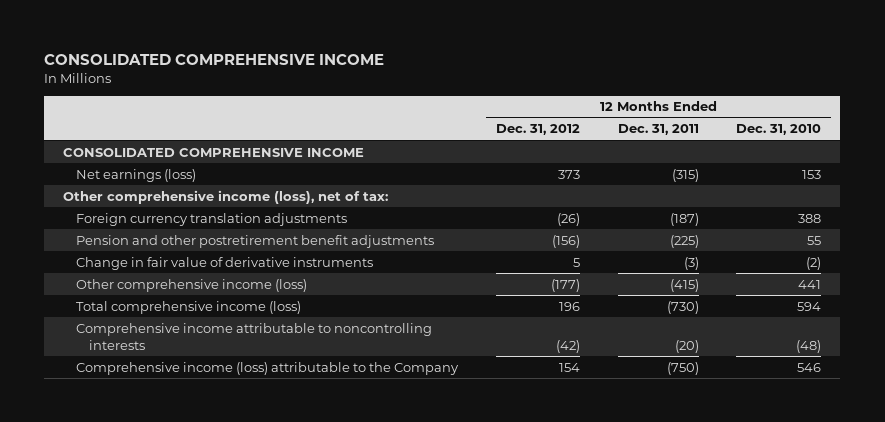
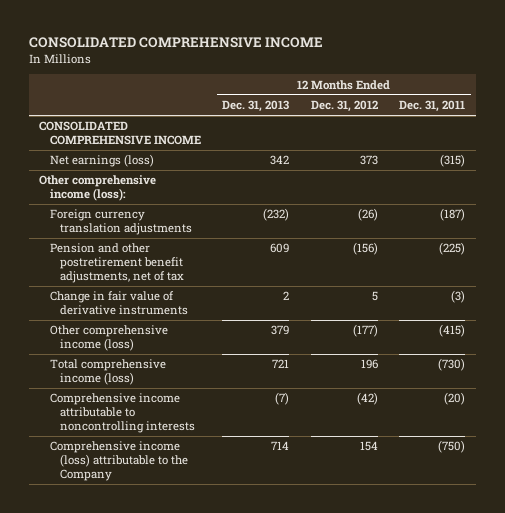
[736,124,822,136] Dec. 31, 2010 -> none
none -> [222,100,290,113] Dec. 31, 2013
[63,189,389,204] Other comprehensive income (loss), net of tax: -> [39,175,157,202] Other comprehensive income (loss):
[75,234,434,248] Pension and other postretirement benefit adjustments -> [49,243,185,284] Pension and other postretirement benefit adjustments, net of tax

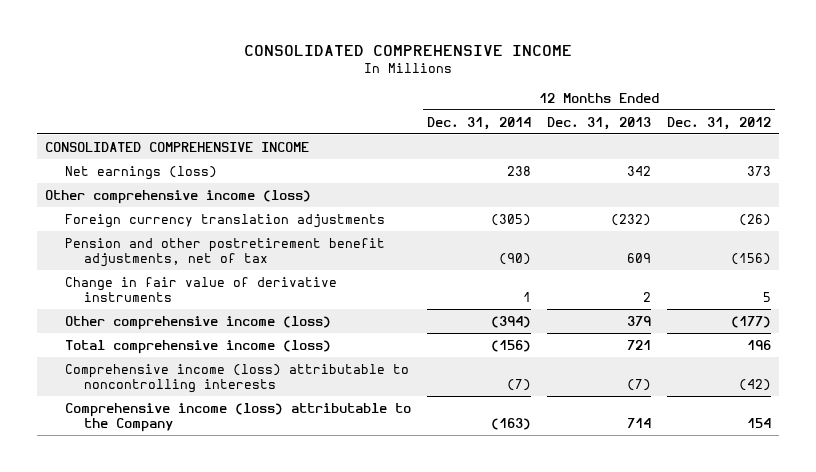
[399,100,466,113] Dec. 31, 2011 -> none
none -> [426,116,531,130] Dec. 31, 2014
[39,175,157,202] Other comprehensive income (loss): -> [44,189,311,204] Other comprehensive income (loss)
[49,393,196,434] Comprehensive income attributable to noncontrolling interests -> [64,363,409,393] Comprehensive income (loss) attributable to noncontrolling interests

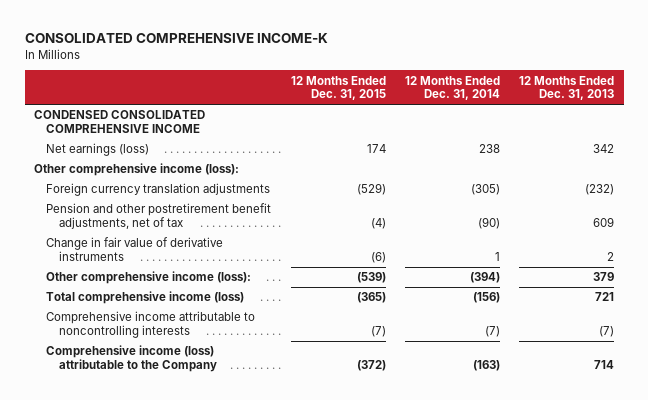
[243,45,572,57] CONSOLIDATED COMPREHENSIVE INCOME -> [24,32,328,43] CONSOLIDATED COMPREHENSIVE INCOME-K
[666,116,771,130] Dec. 31, 2012 -> none
none -> [290,75,386,101] 12 Months Ended Dec. 31, 2015
[44,141,309,152] CONSOLIDATED COMPREHENSIVE INCOME -> [34,110,206,134] CONDENSED CONSOLIDATED COMPREHENSIVE INCOME
[44,189,311,204] Other comprehensive income (loss) -> [34,163,240,177] Other comprehensive income (loss):
[64,315,331,330] Other comprehensive income (loss) -> [46,271,252,285] Other comprehensive income (loss):
[64,363,409,393] Comprehensive income (loss) attributable to noncontrolling interests -> [46,311,256,339] Comprehensive income attributable to noncontrolling interests

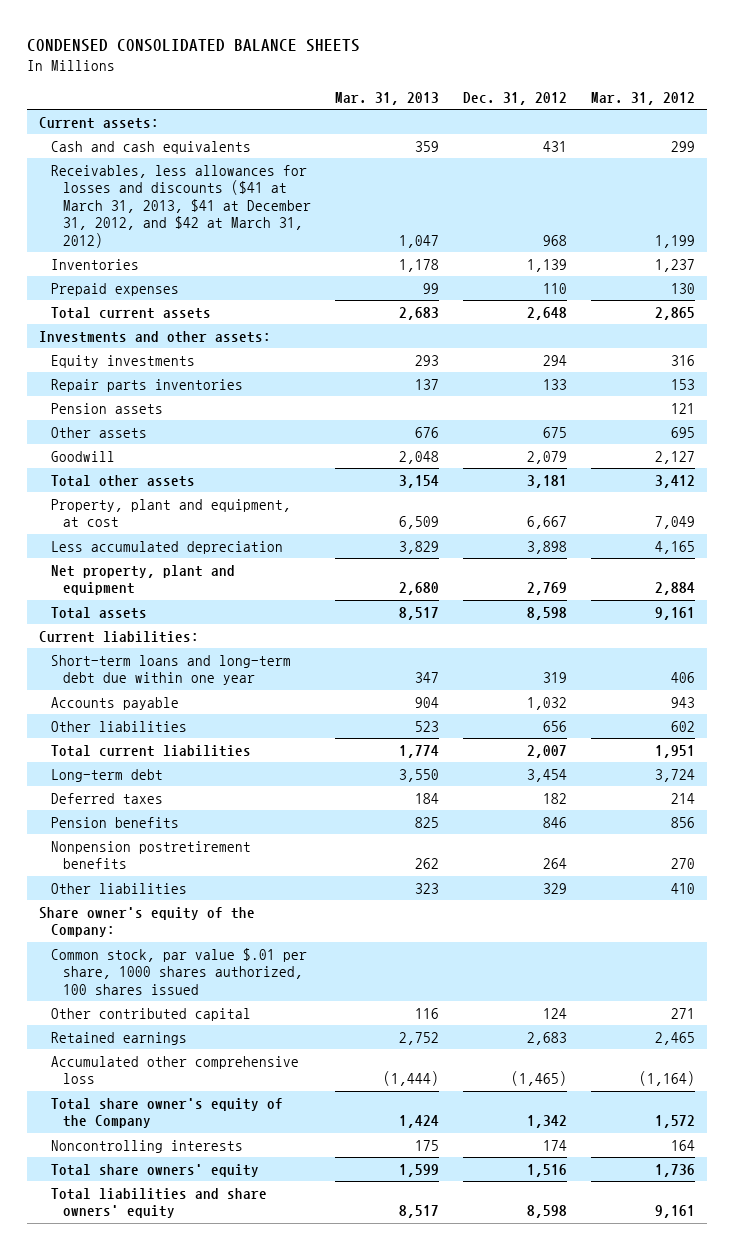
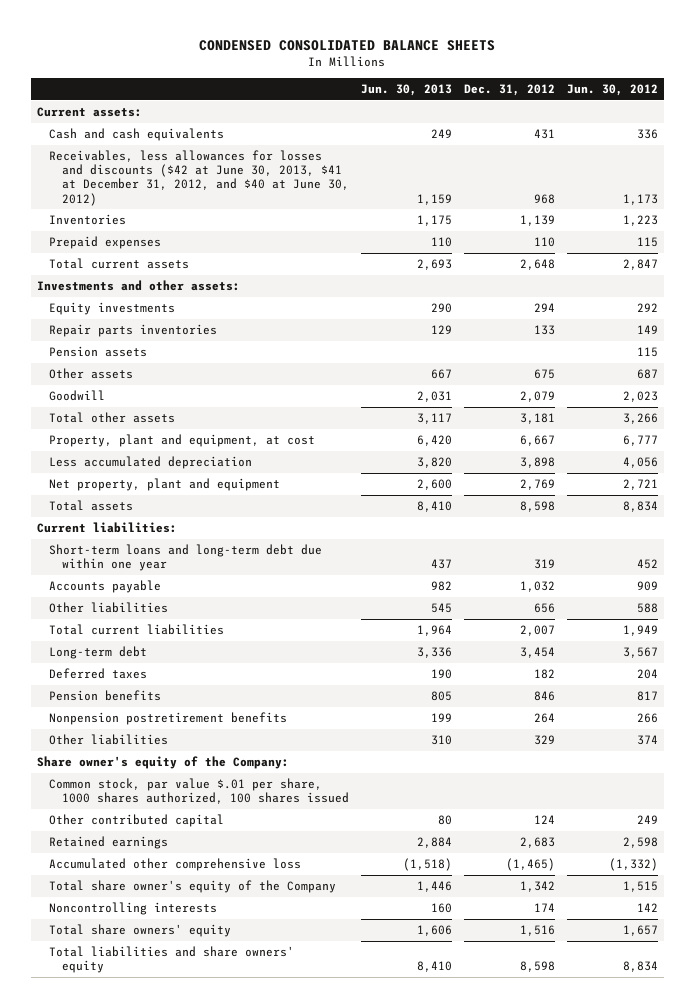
[334,91,439,105] Mar. 31, 2013 -> none
[591,91,696,105] Mar. 31, 2012 -> none
none -> [360,84,452,97] Jun. 30, 2013
none -> [567,84,659,97] Jun. 30, 2012
[51,164,311,248] Receivables, less allowances for losses and discounts ($41 at March 31, 2013, $41 at December 31, 2012, and $42 at March 31, 2012) -> [49,150,349,206] Receivables, less allowances for losses and discounts ($42 at June 30, 2013, $41 at December 31, 2012, and $40 at June 30, 2012)

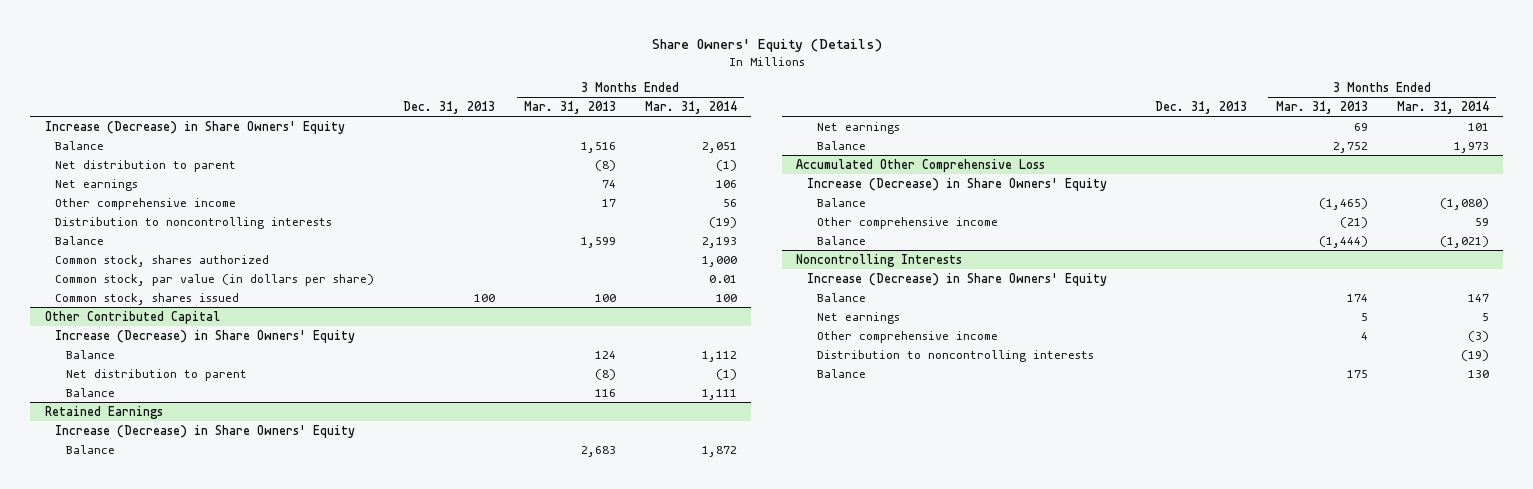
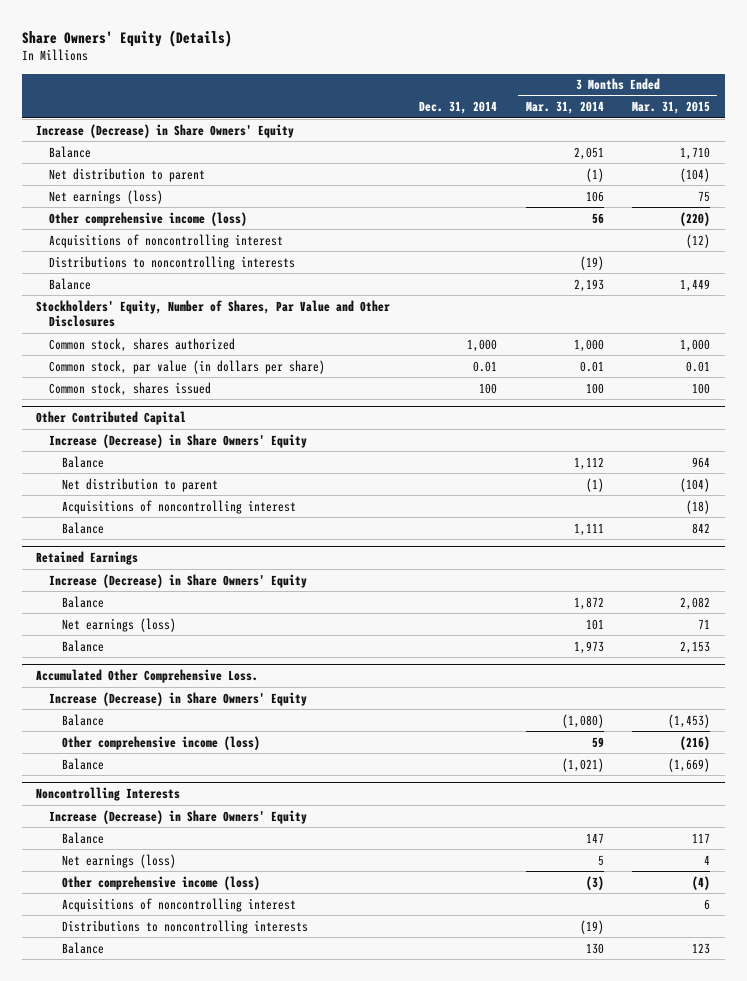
[402,100,495,114] Dec. 31, 2013 -> none
[523,100,616,114] Mar. 31, 2013 -> none
none -> [419,101,498,115] Dec. 31, 2014
none -> [632,101,711,115] Mar. 31, 2015
[55,178,139,191] Net earnings -> [49,189,164,204] Net earnings (loss)
[55,197,237,210] Other comprehensive income -> [49,211,248,226] Other comprehensive income (loss)
none -> [49,233,284,248] Acquisitions of noncontrolling interest
[55,216,333,229] Distribution to noncontrolling interests -> [49,255,296,270] Distributions to noncontrolling interests
none -> [36,299,391,328] Stockholders' Equity, Number of Shares, Par Value and Other Disclosures
none -> [62,499,297,514] Acquisitions of noncontrolling interest
[817,121,901,134] Net earnings -> [62,617,177,632] Net earnings (loss)
[796,158,1046,172] Accumulated Other Comprehensive Loss -> [36,669,259,684] Accumulated Other Comprehensive Loss.
[817,216,999,229] Other comprehensive income -> [62,735,261,750] Other comprehensive income (loss)
[817,311,901,324] Net earnings -> [62,853,177,868] Net earnings (loss)
[817,330,999,343] Other comprehensive income -> [62,875,261,890] Other comprehensive income (loss)
none -> [62,897,297,912] Acquisitions of noncontrolling interest
[817,349,1095,362] Distribution to noncontrolling interests -> [62,919,309,934] Distributions to noncontrolling interests

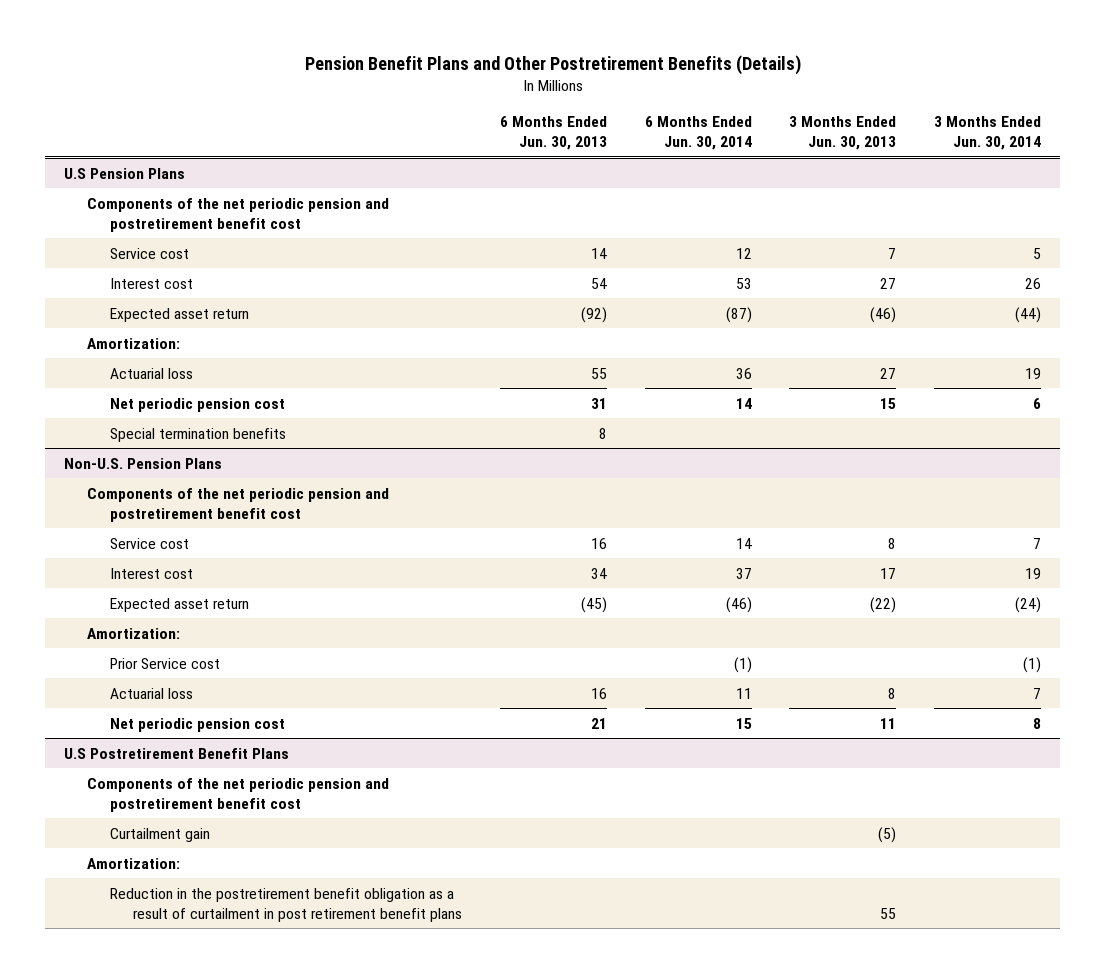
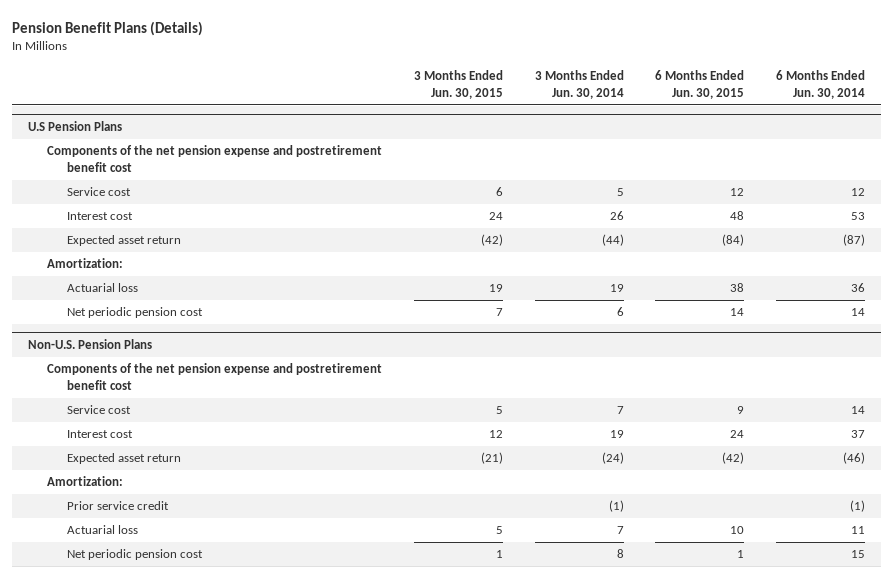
[304,54,801,75] Pension Benefit Plans and Other Postretirement Benefits (Details) -> [12,20,204,36] Pension Benefit Plans (Details)
[499,115,607,151] 6 Months Ended Jun. 30, 2013 -> none
[789,115,897,151] 3 Months Ended Jun. 30, 2013 -> none
none -> [414,69,504,99] 3 Months Ended Jun. 30, 2015
none -> [655,69,745,99] 6 Months Ended Jun. 30, 2015
[87,197,390,232] Components of the net periodic pension and postretirement benefit cost -> [47,145,383,173] Components of the net pension expense and postretirement benefit cost
[110,427,287,442] Special termination benefits -> none
[87,487,390,522] Components of the net periodic pension and postretirement benefit cost -> [47,363,383,391] Components of the net pension expense and postretirement benefit cost
[110,657,221,669] Prior Service cost -> [67,501,170,511] Prior service credit
[64,747,290,759] U.S Postretirement Benefit Plans -> none
[87,777,390,812] Components of the net periodic pension and postretirement benefit cost -> none
[110,827,211,842] Curtailment gain -> none
[87,857,181,869] Amortization: -> none
[110,887,462,922] Reduction in the postretirement benefit obligation as a result of curtailment in post retirement benefit plans -> none

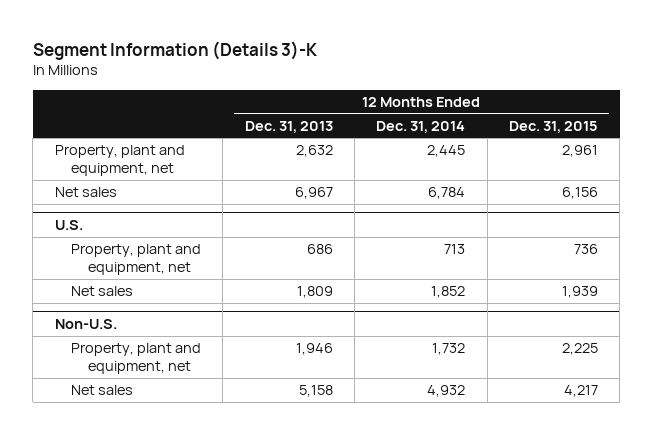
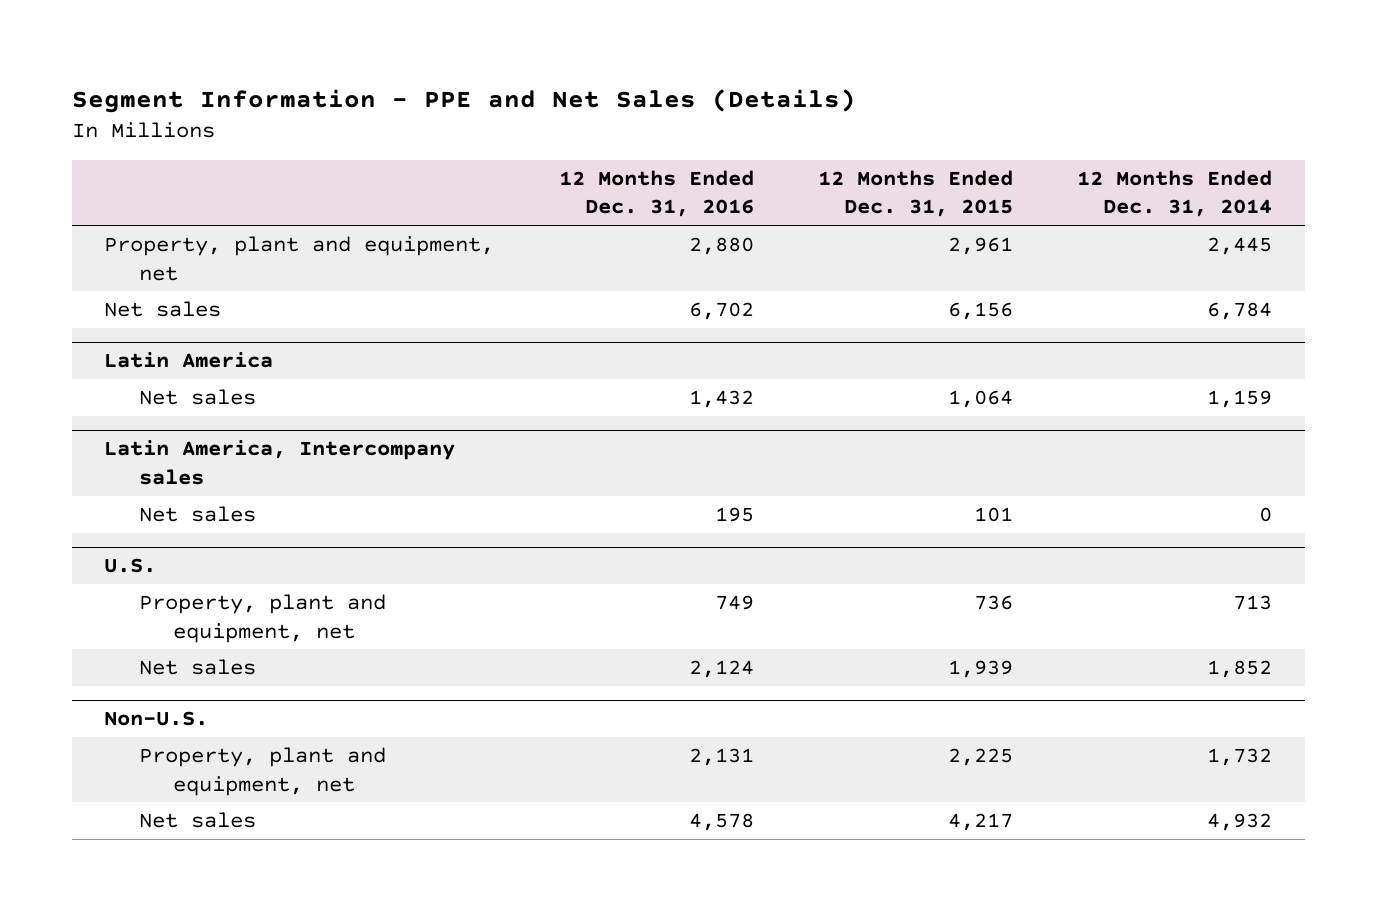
[32,40,317,60] Segment Information (Details 3)-K -> [71,88,856,113] Segment Information - PPE and Net Sales (Details)
[244,120,333,133] Dec. 31, 2013 -> none
none -> [558,169,754,218] 12 Months Ended Dec. 31, 2016
none -> [104,352,274,369] Latin America
none -> [138,389,256,406] Net sales
none -> [104,440,456,485] Latin America, Intercompany sales
none -> [138,506,256,523] Net sales

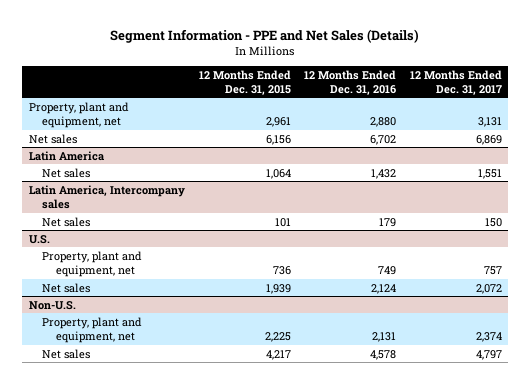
[1077,169,1273,218] 12 Months Ended Dec. 31, 2014 -> none
none -> [409,69,502,95] 12 Months Ended Dec. 31, 2017
[714,507,754,523] 195 -> [379,217,397,227] 179

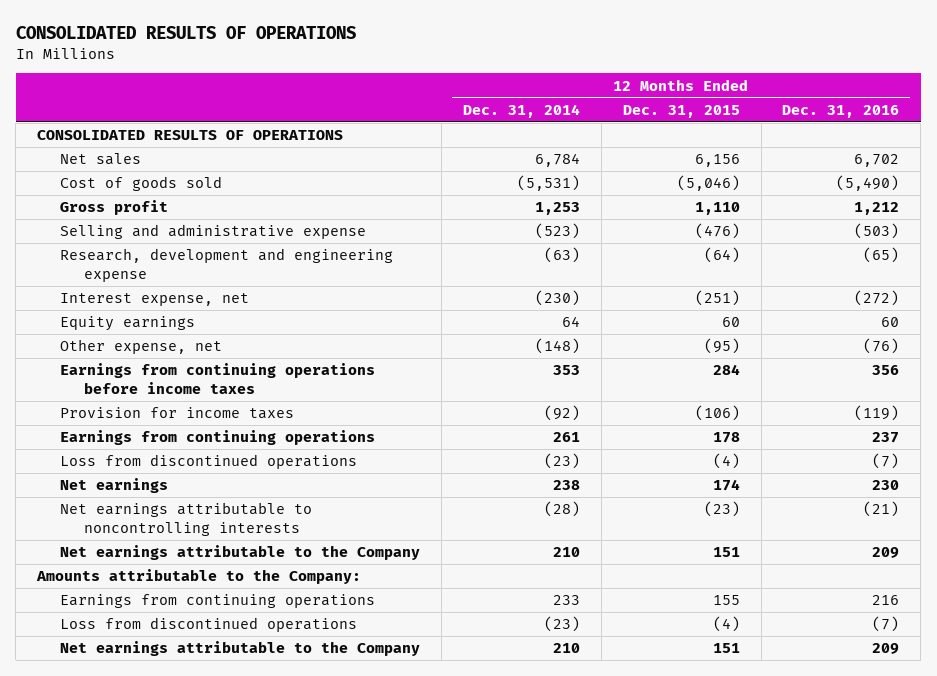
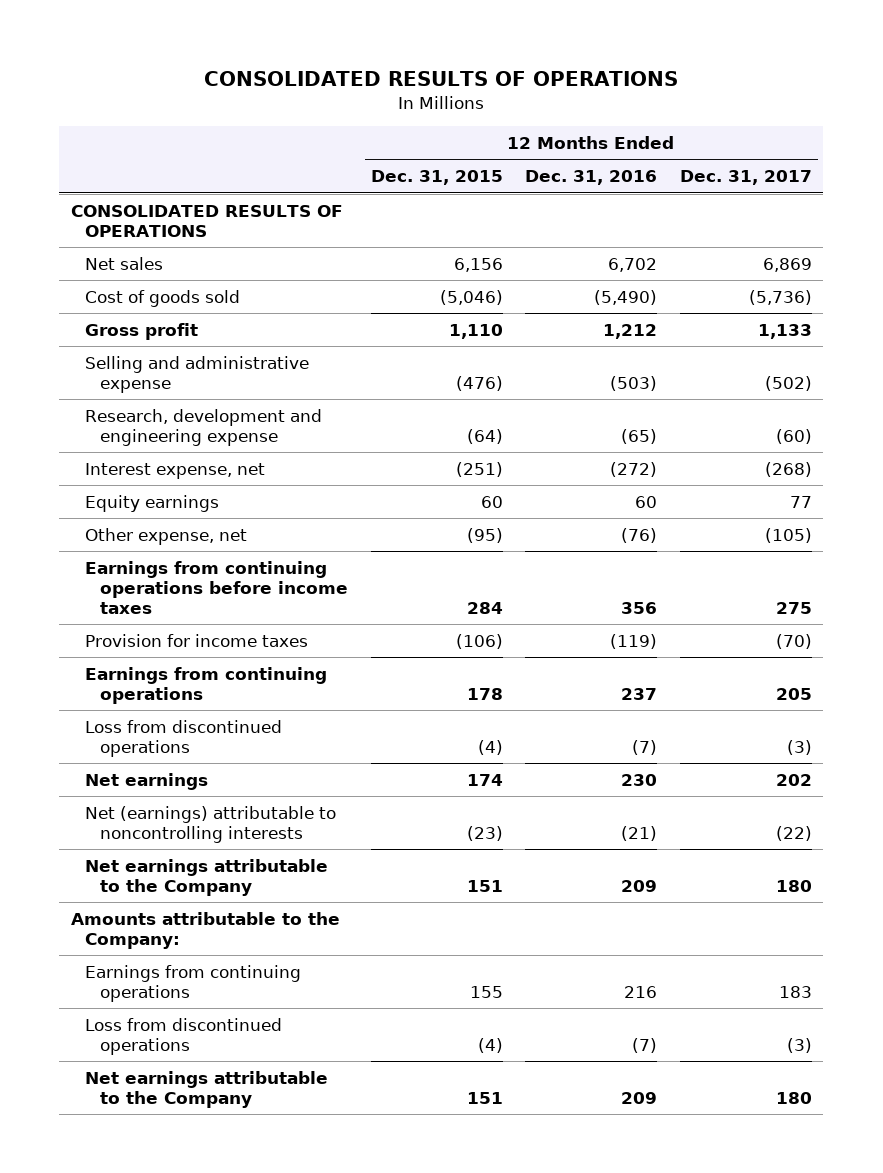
[463,103,581,118] Dec. 31, 2014 -> none
none -> [680,170,813,186] Dec. 31, 2017
[60,502,313,537] Net earnings attributable to noncontrolling interests -> [85,805,337,843] Net (earnings) attributable to noncontrolling interests

